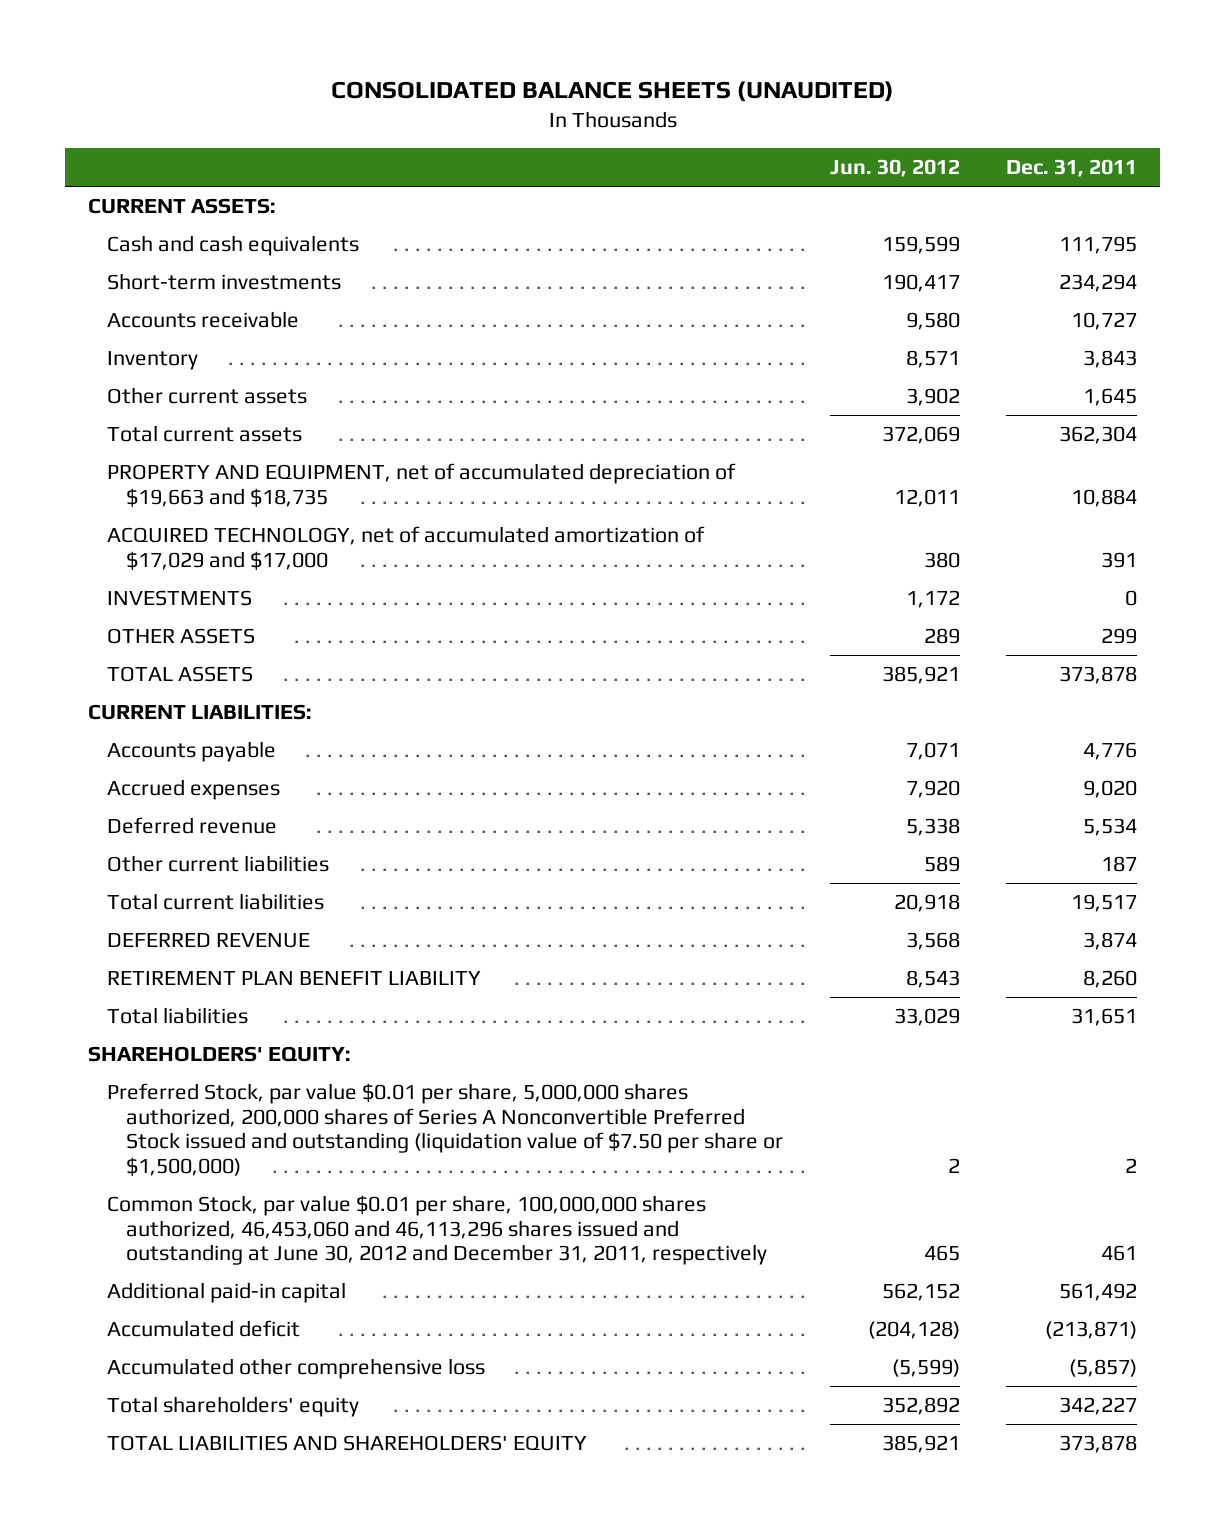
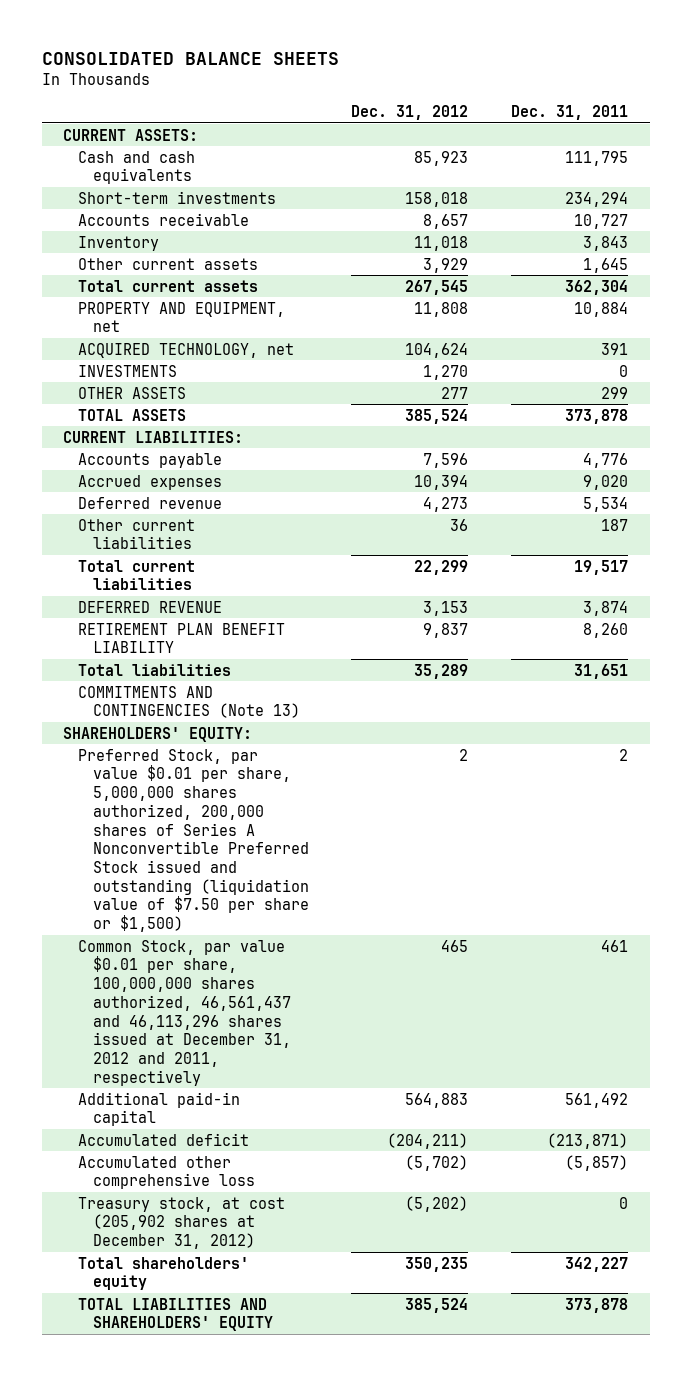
[330,81,894,103] CONSOLIDATED BALANCE SHEETS (UNAUDITED) -> [41,52,339,66] CONSOLIDATED BALANCE SHEETS
[829,159,960,178] Jun. 30, 2012 -> none
none -> [351,105,469,121] Dec. 31, 2012
[107,462,737,508] PROPERTY AND EQUIPMENT, net of accumulated depreciation of $19,663 and $18,735 -> [77,301,285,333] PROPERTY AND EQUIPMENT, net
[107,525,706,571] ACQUIRED TECHNOLOGY, net of accumulated amortization of $17,029 and $17,000 -> [77,342,294,358] ACQUIRED TECHNOLOGY, net
none -> [77,685,300,719] COMMITMENTS AND CONTINGENCIES (Note 13)
[107,1082,784,1178] Preferred Stock, par value $0.01 per share, 5,000,000 shares authorized, 200,000 shares of Series A Nonconvertible Preferred Stock issued and outstanding (liquidation value of $7.50 per share or $1,500,000) -> [77,748,309,933] Preferred Stock, par value $0.01 per share, 5,000,000 shares authorized, 200,000 shares of Series A Nonconvertible Preferred Stock issued and outstanding (liquidation value of $7.50 per share or $1,500)
[107,1194,768,1266] Common Stock, par value $0.01 per share, 100,000,000 shares authorized, 46,453,060 and 46,113,296 shares issued and outstanding at June 30, 2012 and December 31, 2011, respectively -> [77,939,291,1086] Common Stock, par value $0.01 per share, 100,000,000 shares authorized, 46,561,437 and 46,113,296 shares issued at December 31, 2012 and 2011, respectively
none -> [77,1196,285,1250] Treasury stock, at cost (205,902 shares at December 31, 2012)

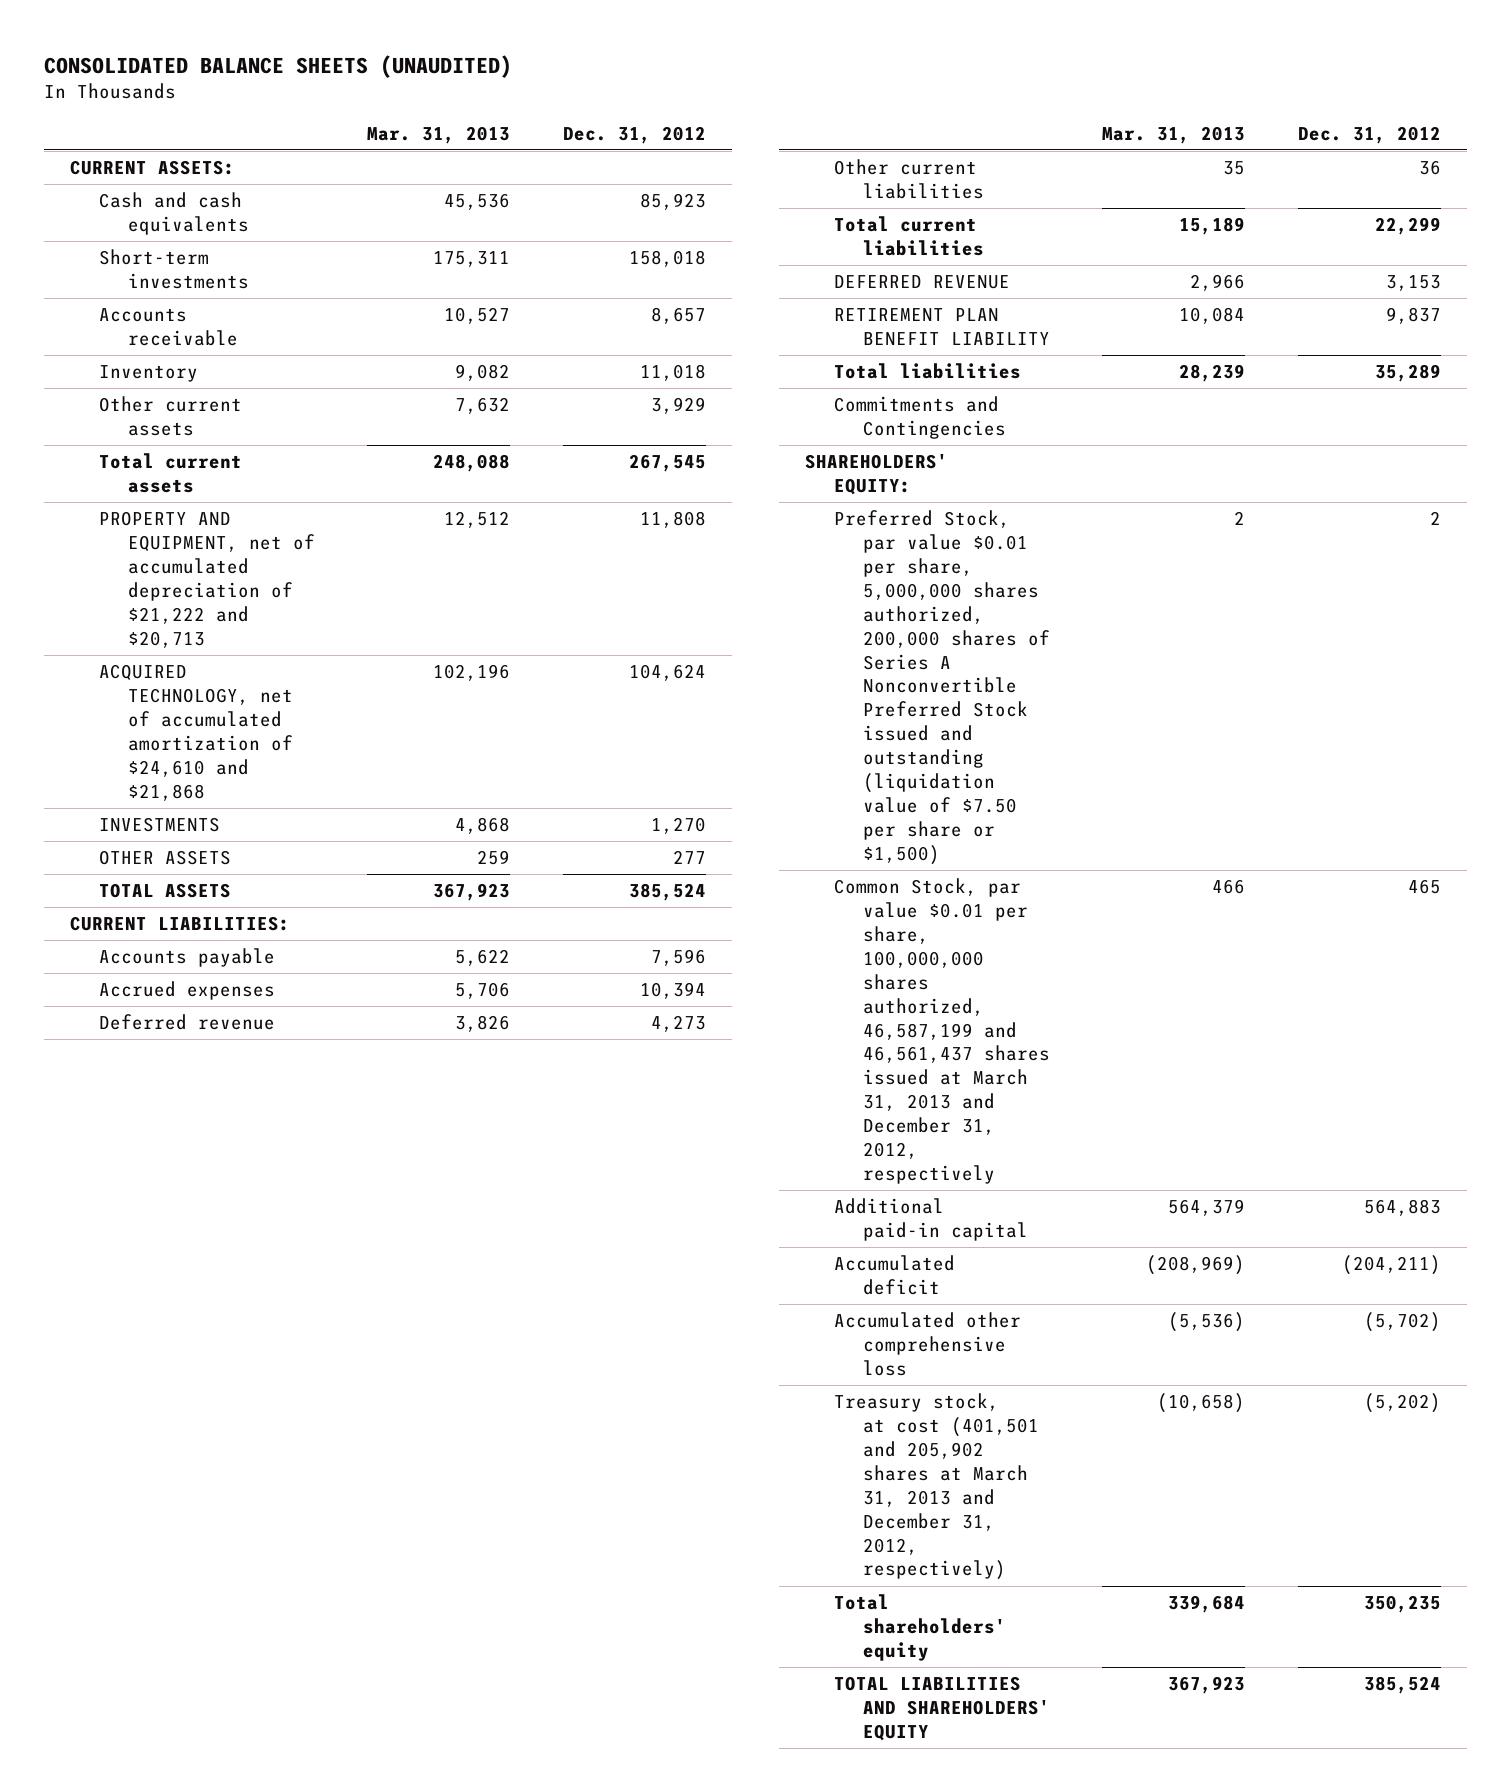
[41,52,339,66] CONSOLIDATED BALANCE SHEETS -> [43,54,512,78] CONSOLIDATED BALANCE SHEETS (UNAUDITED)
[511,105,629,121] Dec. 31, 2011 -> none
none -> [367,125,511,144] Mar. 31, 2013
[77,301,285,333] PROPERTY AND EQUIPMENT, net -> [99,511,316,648] PROPERTY AND EQUIPMENT, net of accumulated depreciation of $21,222 and $20,713
[77,342,294,358] ACQUIRED TECHNOLOGY, net -> [99,664,294,801] ACQUIRED TECHNOLOGY, net of accumulated amortization of $24,610 and $21,868
[77,685,300,719] COMMITMENTS AND CONTINGENCIES (Note 13) -> [833,396,1006,440] Commitments and Contingencies
[77,939,291,1086] Common Stock, par value $0.01 per share, 100,000,000 shares authorized, 46,561,437 and 46,113,296 shares issued at December 31, 2012 and 2011, respectively -> [833,878,1050,1184] Common Stock, par value $0.01 per share, 100,000,000 shares authorized, 46,587,199 and 46,561,437 shares issued at March 31, 2013 and December 31, 2012, respectively
[77,1196,285,1250] Treasury stock, at cost (205,902 shares at December 31, 2012) -> [833,1393,1039,1581] Treasury stock, at cost (401,501 and 205,902 shares at March 31, 2013 and December 31, 2012, respectively)

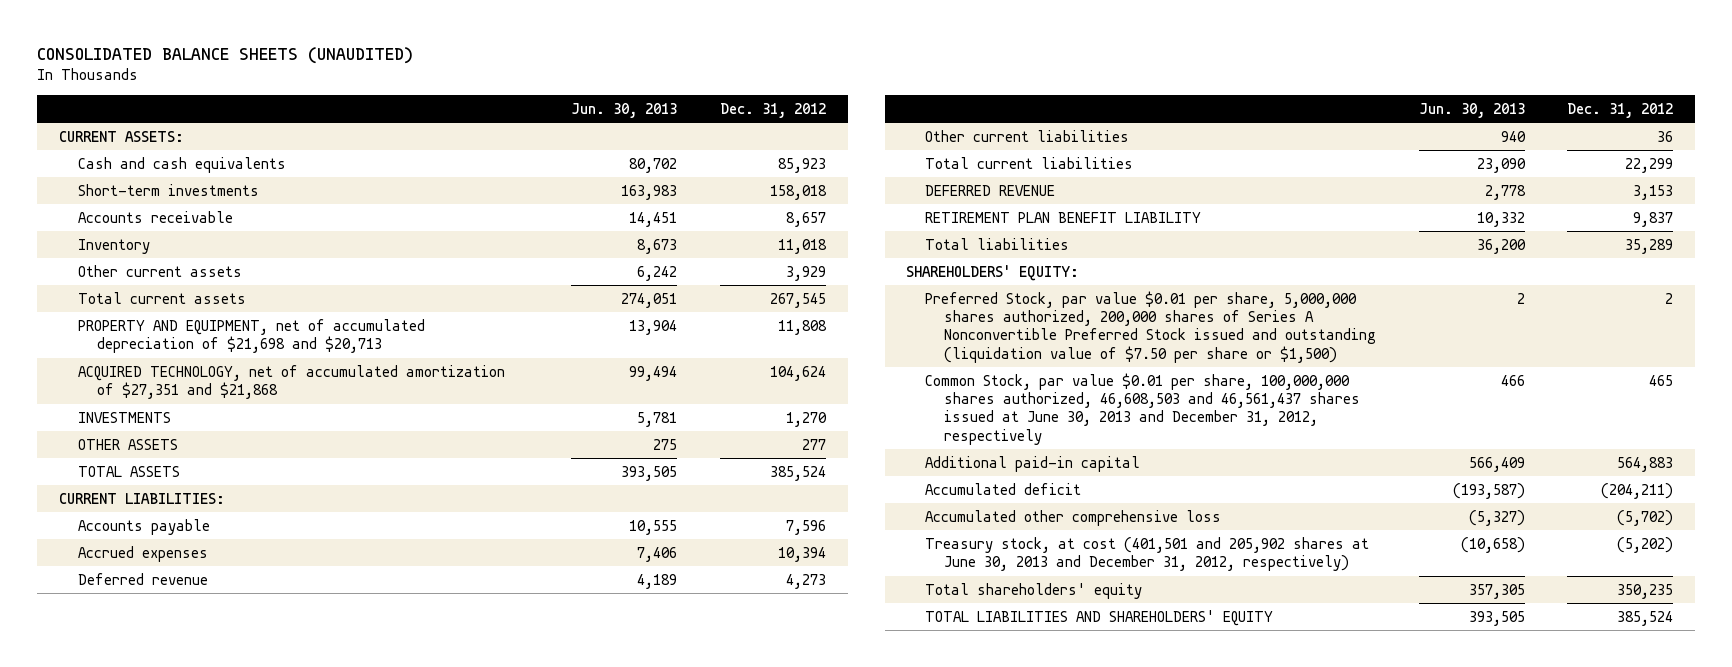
[367,125,511,144] Mar. 31, 2013 -> none
none -> [571,102,678,118] Jun. 30, 2013
[99,511,316,648] PROPERTY AND EQUIPMENT, net of accumulated depreciation of $21,222 and $20,713 -> [77,318,425,354] PROPERTY AND EQUIPMENT, net of accumulated depreciation of $21,698 and $20,713
[99,664,294,801] ACQUIRED TECHNOLOGY, net of accumulated amortization of $24,610 and $21,868 -> [77,364,505,400] ACQUIRED TECHNOLOGY, net of accumulated amortization of $27,351 and $21,868
[833,396,1006,440] Commitments and Contingencies -> none
[833,878,1050,1184] Common Stock, par value $0.01 per share, 100,000,000 shares authorized, 46,587,199 and 46,561,437 shares issued at March 31, 2013 and December 31, 2012, respectively -> [924,372,1360,445] Common Stock, par value $0.01 per share, 100,000,000 shares authorized, 46,608,503 and 46,561,437 shares issued at June 30, 2013 and December 31, 2012, respectively
[833,1393,1039,1581] Treasury stock, at cost (401,501 and 205,902 shares at March 31, 2013 and December 31, 2012, respectively) -> [924,536,1369,572] Treasury stock, at cost (401,501 and 205,902 shares at June 30, 2013 and December 31, 2012, respectively)

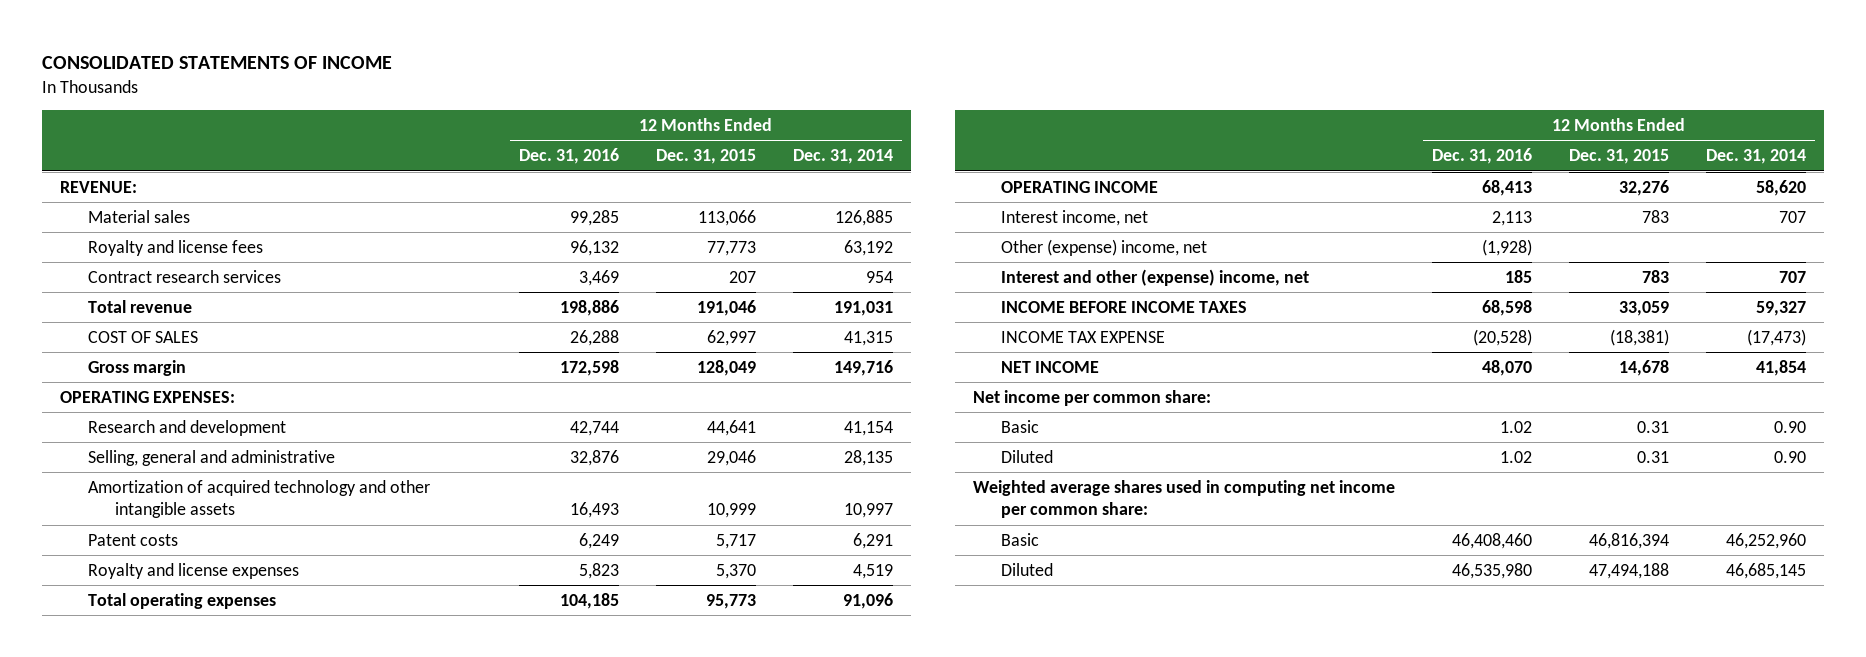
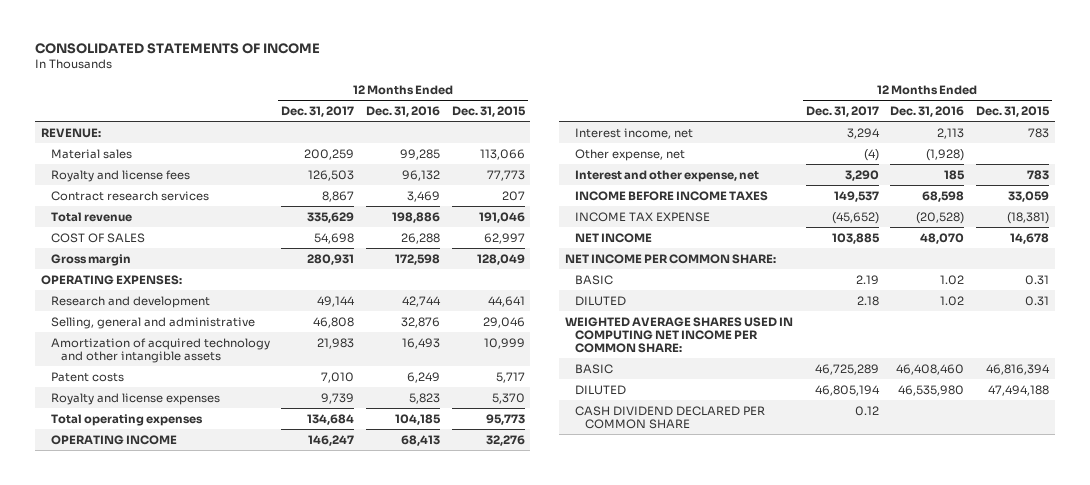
[792,149,893,165] Dec. 31, 2014 -> none
none -> [281,106,355,118] Dec. 31, 2017
[1000,238,1207,256] Other (expense) income, net -> [574,148,685,161] Other expense, net
[1000,268,1309,286] Interest and other (expense) income, net -> [574,169,759,182] Interest and other expense, net
[973,389,1212,406] Net income per common share: -> [565,253,777,264] NET INCOME PER COMMON SHARE:
[1000,419,1039,433] Basic -> [574,274,613,285] BASIC
[1000,449,1053,463] Diluted -> [574,295,626,306] DILUTED
[973,479,1396,519] Weighted average shares used in computing net income per common share: -> [565,316,794,354] WEIGHTED AVERAGE SHARES USED IN COMPUTING NET INCOME PER COMMON SHARE:
[1000,532,1039,546] Basic -> [574,363,613,374] BASIC
[1000,562,1053,576] Diluted -> [574,384,626,395] DILUTED
none -> [574,405,765,429] CASH DIVIDEND DECLARED PER COMMON SHARE

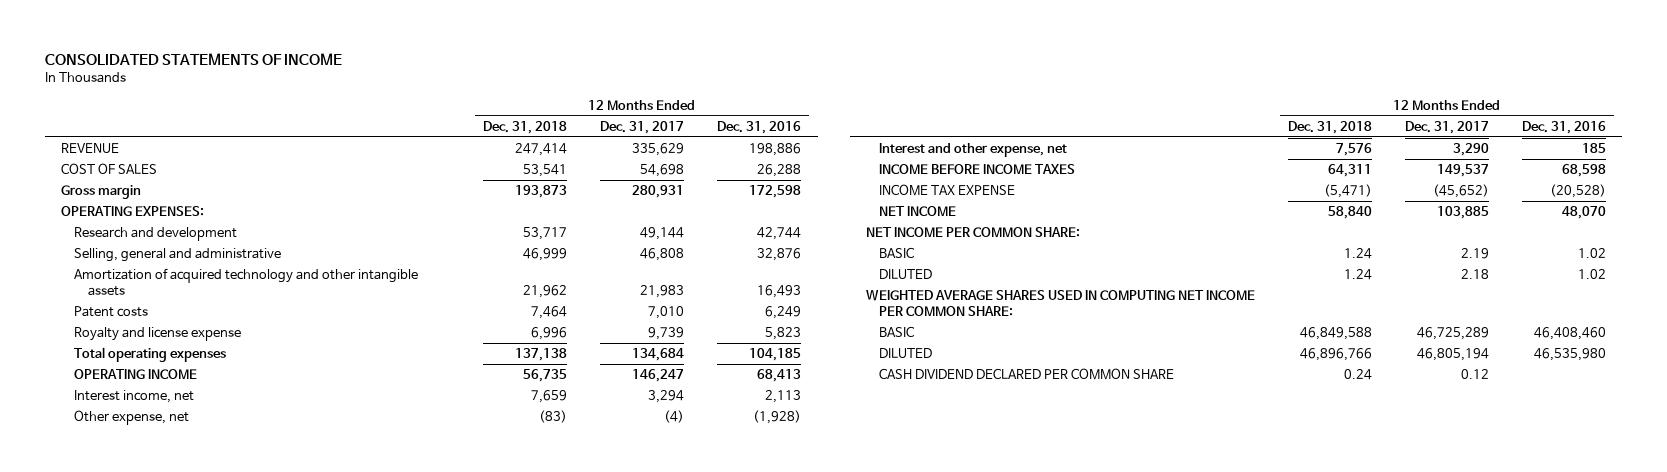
[451,106,526,118] Dec. 31, 2015 -> none
none -> [483,120,568,134] Dec. 31, 2018
[40,127,101,138] REVENUE: -> none
[50,148,132,159] Material sales -> none
[50,169,190,182] Royalty and license fees -> none
[50,190,209,201] Contract research services -> none
[50,211,132,222] Total revenue -> [61,143,120,154] REVENUE
[50,392,220,405] Royalty and license expenses -> [74,327,242,342] Royalty and license expense

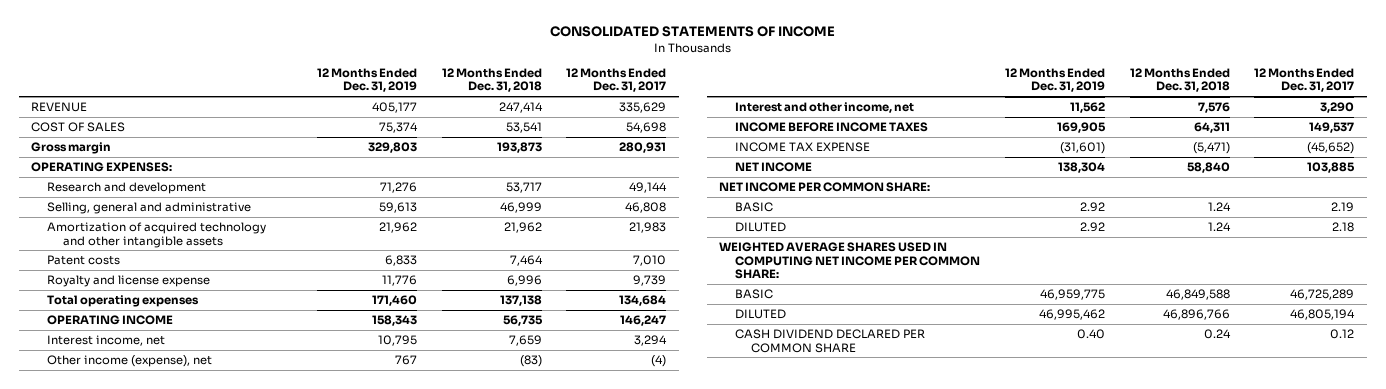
[717,120,802,134] Dec. 31, 2016 -> none
none -> [316,67,417,93] 12 Months Ended Dec. 31, 2019
[74,410,190,426] Other expense, net -> [47,354,213,367] Other income (expense), net
[879,143,1068,158] Interest and other expense, net -> [735,101,915,113] Interest and other income, net

